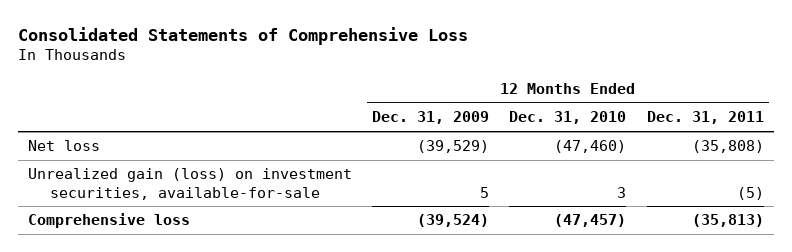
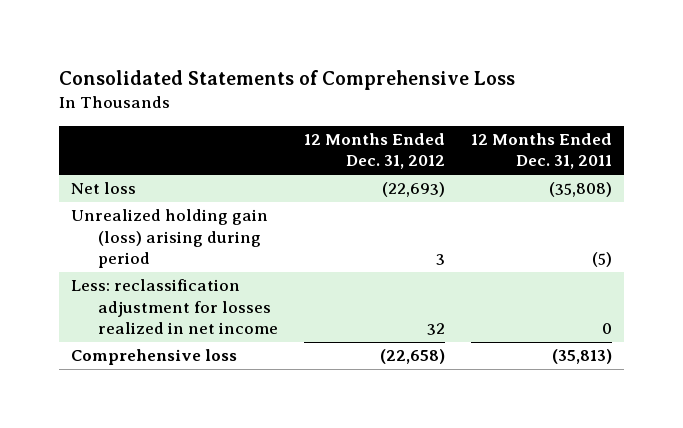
[372,111,490,125] Dec. 31, 2009 -> none
[509,111,627,125] Dec. 31, 2010 -> none
none -> [303,133,445,170] 12 Months Ended Dec. 31, 2012
[28,168,353,200] Unrealized gain (loss) on investment securities, available-for-sale -> [71,209,269,269] Unrealized holding gain (loss) arising during period
none -> [71,279,279,335] Less: reclassification adjustment for losses realized in net income

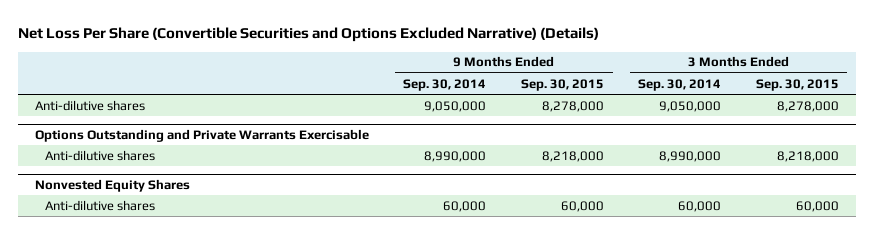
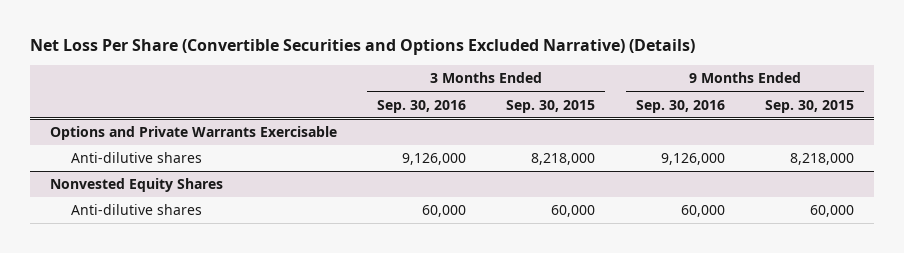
[403,78,487,91] Sep. 30, 2014 -> none
[638,78,722,91] Sep. 30, 2014 -> none
none -> [377,99,467,113] Sep. 30, 2016
none -> [635,99,725,113] Sep. 30, 2016
[35,99,146,111] Anti-dilutive shares -> none
[35,129,370,143] Options Outstanding and Private Warrants Exercisable -> [49,126,337,141] Options and Private Warrants Exercisable

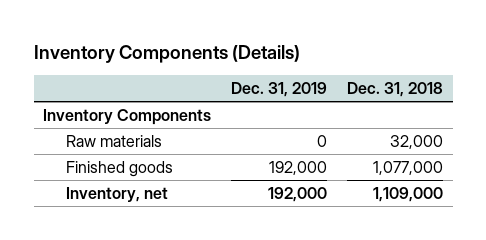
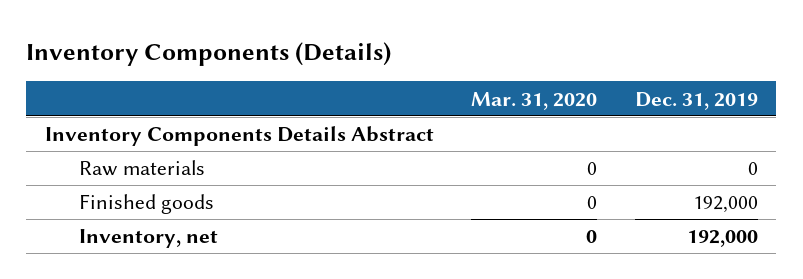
[346,81,443,97] Dec. 31, 2018 -> none
none -> [471,91,598,110] Mar. 31, 2020
[43,109,212,126] Inventory Components -> [44,126,434,147] Inventory Components Details Abstract

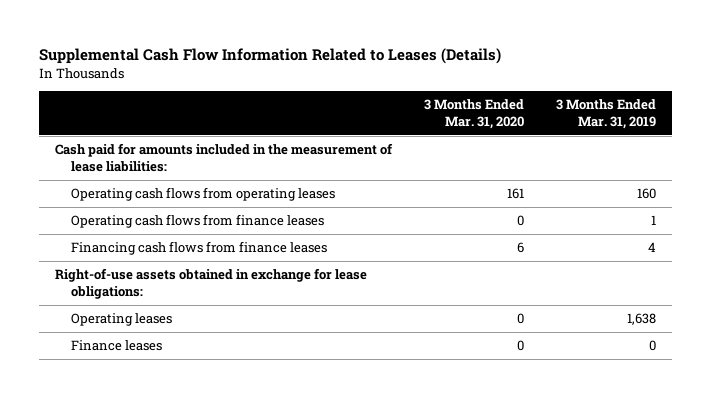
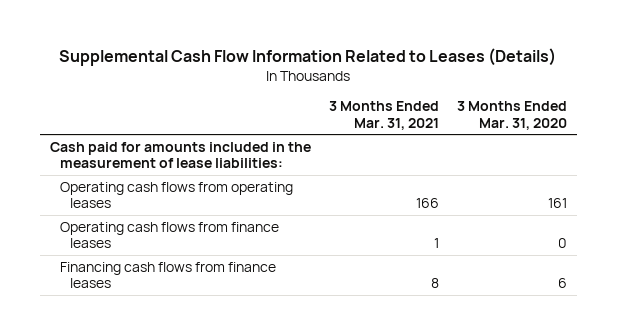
[555,99,656,129] 3 Months Ended Mar. 31, 2019 -> none
none -> [328,101,439,130] 3 Months Ended Mar. 31, 2021
[55,268,368,300] Right-of-use assets obtained in exchange for lease obligations: -> none
[70,313,172,327] Operating leases -> none
[70,340,162,352] Finance leases -> none

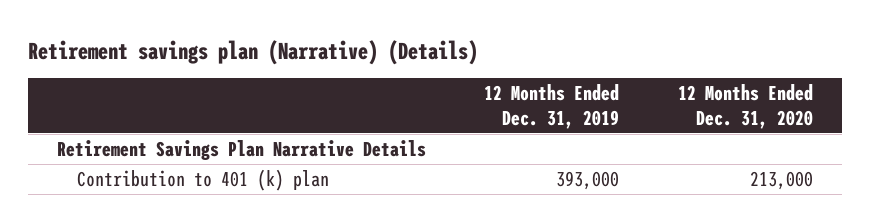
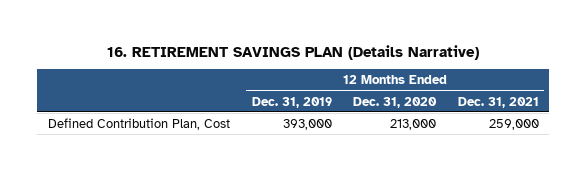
[27,39,478,65] Retirement savings plan (Narrative) (Details) -> [107,44,480,60] 16. RETIREMENT SAVINGS PLAN (Details Narrative)
none -> [457,96,539,108] Dec. 31, 2021
[56,139,426,160] Retirement Savings Plan Narrative Details -> none
[77,168,330,191] Contribution to 401 (k) plan -> [48,117,231,130] Defined Contribution Plan, Cost

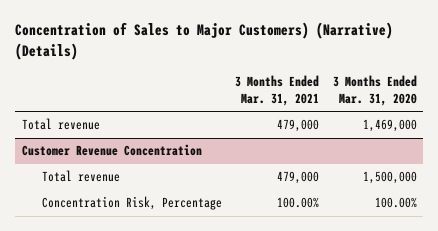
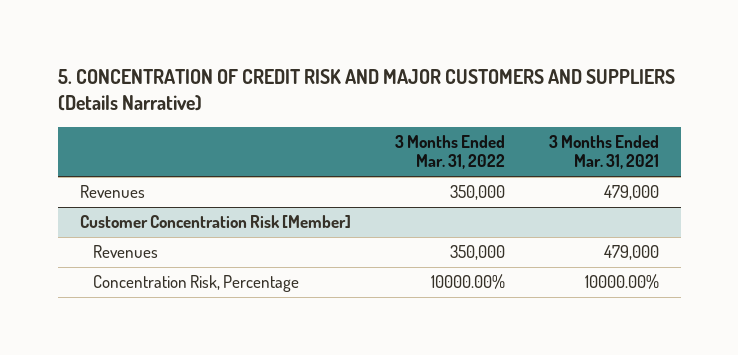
[15,22,394,60] Concentration of Sales to Major Customers) (Narrative) (Details) -> [57,68,675,111] 5. CONCENTRATION OF CREDIT RISK AND MAJOR CUSTOMERS AND SUPPLIERS (Details Narrative)
[332,75,417,106] 3 Months Ended Mar. 31, 2020 -> none
none -> [394,134,505,170] 3 Months Ended Mar. 31, 2022
[21,118,100,131] Total revenue -> [79,185,145,199] Revenues
[21,144,202,157] Customer Revenue Concentration -> [79,215,351,229] Customer Concentration Risk [Member]
[42,170,121,183] Total revenue -> [92,245,158,259] Revenues
[277,197,320,209] 100.00% -> [584,274,659,290] 10000.00%

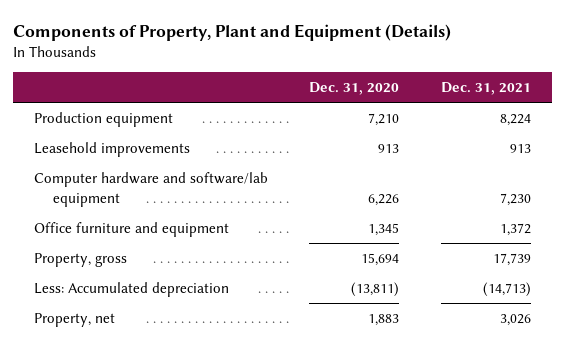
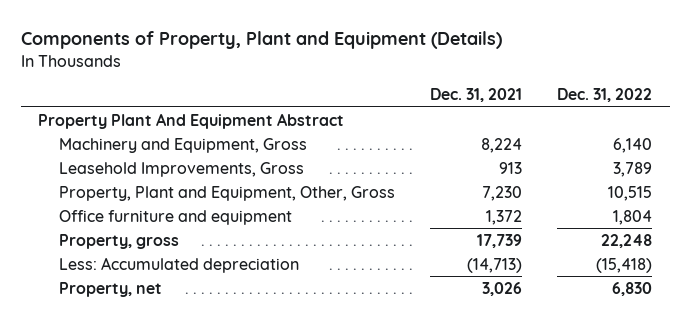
[309,82,400,96] Dec. 31, 2020 -> none
none -> [557,88,653,103] Dec. 31, 2022
none -> [38,112,345,129] Property Plant And Equipment Abstract
[33,111,173,127] Production equipment -> [59,137,308,153] Machinery and Equipment, Gross
[33,141,190,157] Leasehold improvements -> [59,161,305,177] Leasehold Improvements, Gross
[33,171,268,207] Computer hardware and software/lab equipment -> [59,185,396,201] Property, Plant and Equipment, Other, Gross

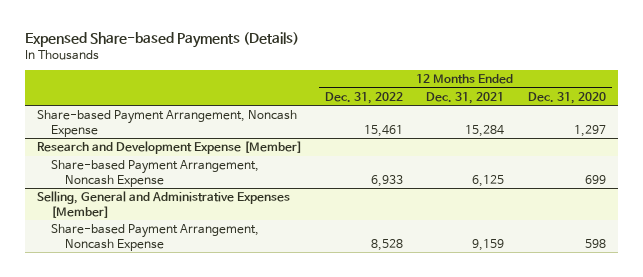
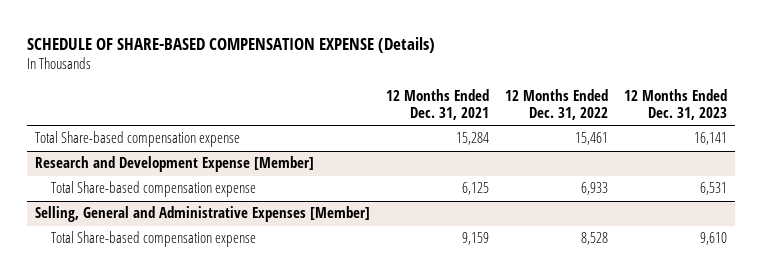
[24,31,299,48] Expensed Share-based Payments (Details) -> [27,36,436,53] SCHEDULE OF SHARE-BASED COMPENSATION EXPENSE (Details)
[527,91,606,104] Dec. 31, 2020 -> none
none -> [623,88,727,120] 12 Months Ended Dec. 31, 2023
[36,109,297,137] Share-based Payment Arrangement, Noncash Expense -> [35,131,241,148] Total Share-based compensation expense
[50,159,259,187] Share-based Payment Arrangement, Noncash Expense -> [51,181,257,198] Total Share-based compensation expense
[50,223,259,251] Share-based Payment Arrangement, Noncash Expense -> [51,231,257,248] Total Share-based compensation expense

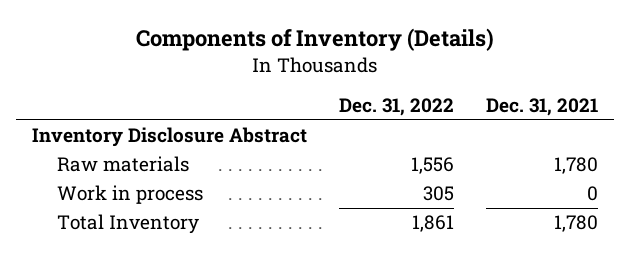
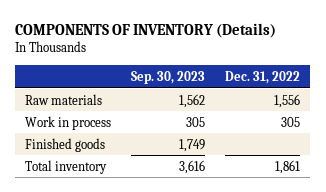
[136,28,495,52] Components of Inventory (Details) -> [15,23,277,39] COMPONENTS OF INVENTORY (Details)
[486,98,599,117] Dec. 31, 2021 -> none
none -> [131,70,206,84] Sep. 30, 2023
[32,127,308,148] Inventory Disclosure Abstract -> none
none -> [25,137,106,152] Finished goods
[56,214,199,235] Total Inventory -> [25,159,108,174] Total inventory

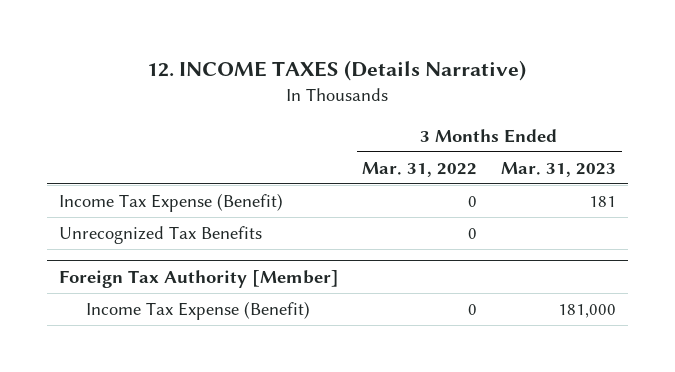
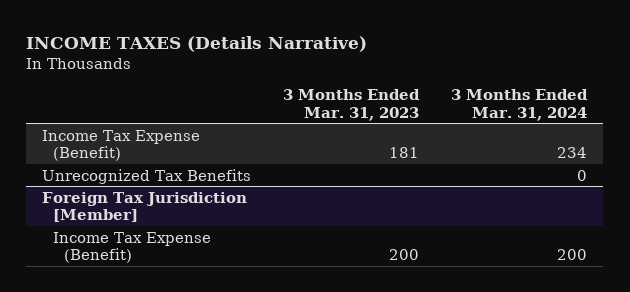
[147,59,527,81] 12. INCOME TAXES (Details Narrative) -> [26,36,368,53] INCOME TAXES (Details Narrative)
[362,161,478,177] Mar. 31, 2022 -> none
none -> [451,89,589,121] 3 Months Ended Mar. 31, 2024
[58,269,339,288] Foreign Tax Authority [Member] -> [42,191,248,222] Foreign Tax Jurisdiction [Member]
[558,304,617,319] 181,000 -> [389,248,420,260] 200

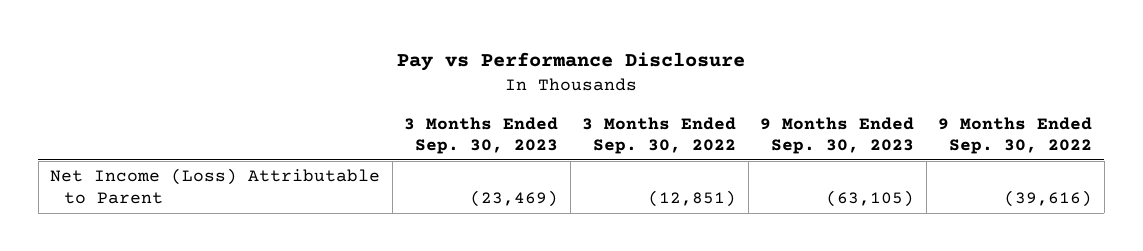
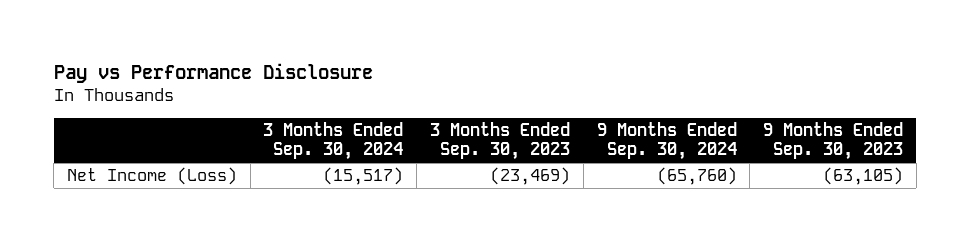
[582,116,737,155] 3 Months Ended Sep. 30, 2022 -> none
[938,116,1093,155] 9 Months Ended Sep. 30, 2022 -> none
none -> [263,121,404,161] 3 Months Ended Sep. 30, 2024
none -> [596,121,737,161] 9 Months Ended Sep. 30, 2024
[50,168,381,204] Net Income (Loss) Attributable to Parent -> [66,167,237,186] Net Income (Loss)

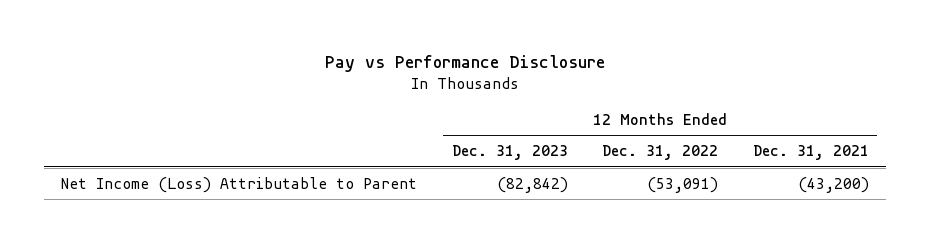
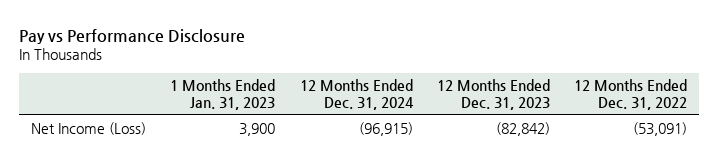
[752,145,869,161] Dec. 31, 2021 -> none
none -> [170,79,276,111] 1 Months Ended Jan. 31, 2023
none -> [299,79,414,111] 12 Months Ended Dec. 31, 2024
[61,176,418,193] Net Income (Loss) Attributable to Parent -> [31,122,147,136] Net Income (Loss)

